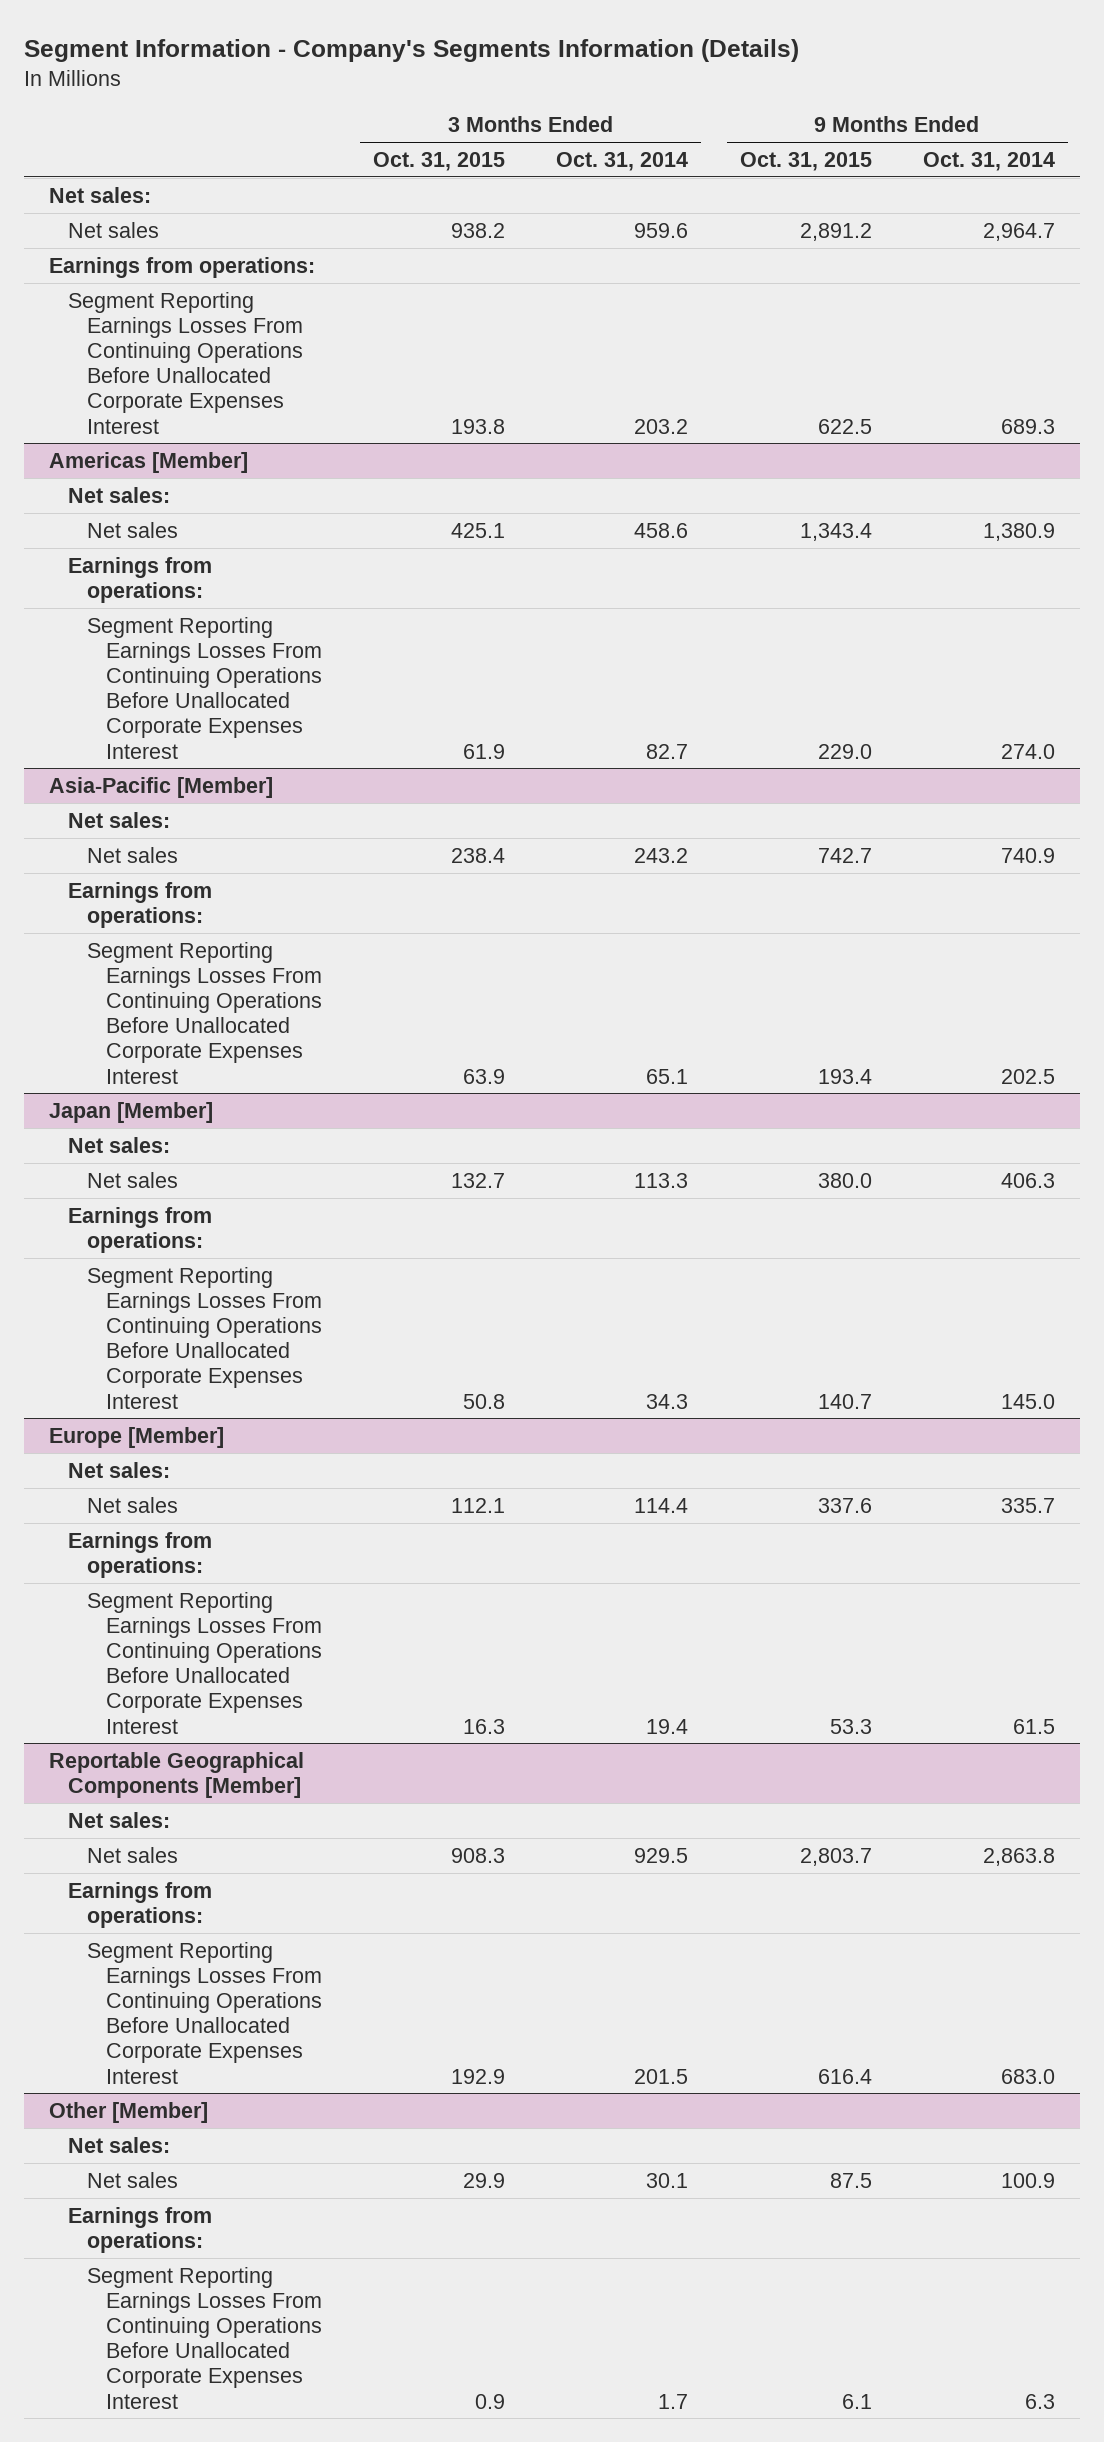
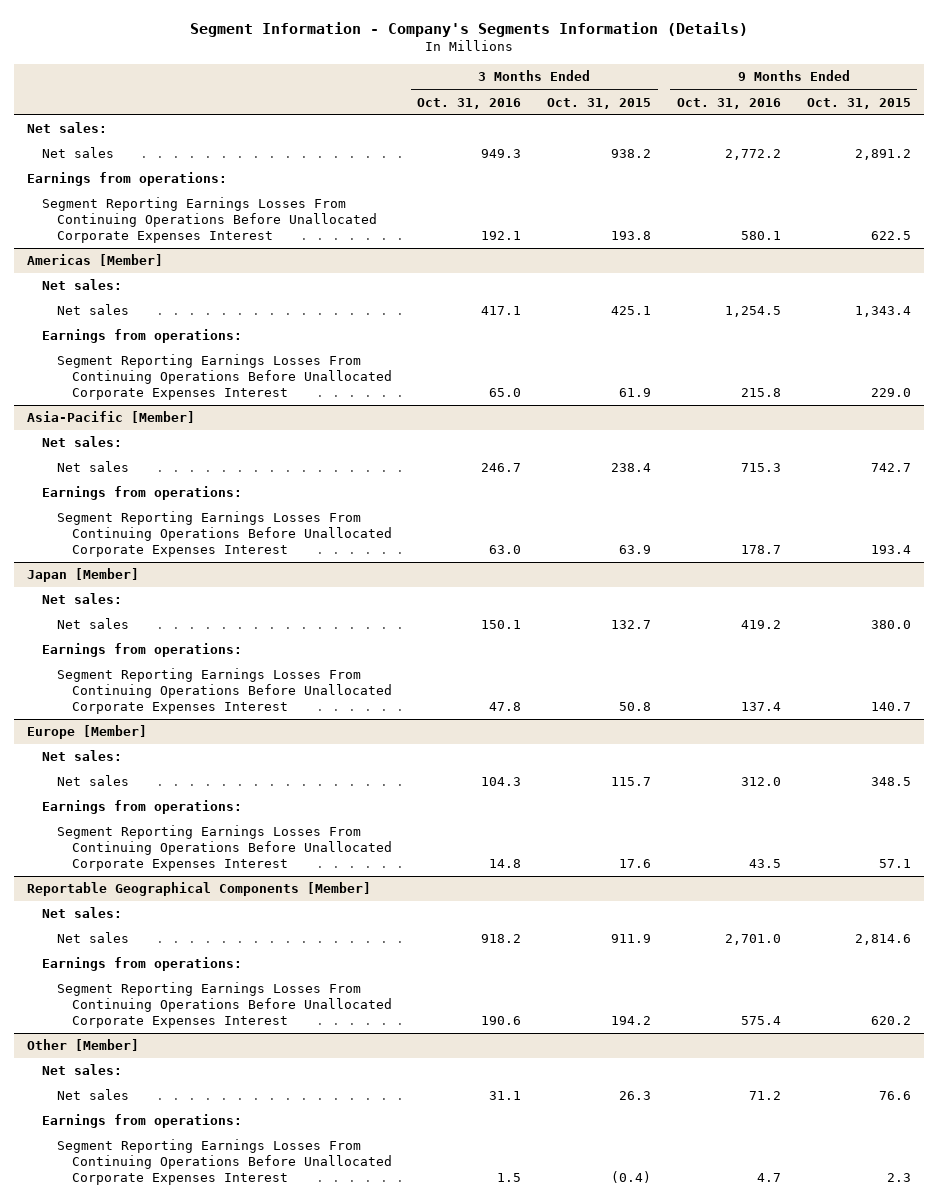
[556,151,689,171] Oct. 31, 2014 -> none
[922,151,1055,171] Oct. 31, 2014 -> none
none -> [417,97,522,109] Oct. 31, 2016
none -> [676,97,781,109] Oct. 31, 2016
[451,1497,506,1513] 112.1 -> [611,777,652,787] 115.7
[817,1497,872,1513] 337.6 -> [870,777,911,787] 348.5
[463,1718,506,1734] 16.3 -> [619,858,652,868] 17.6
[829,1718,872,1734] 53.3 -> [878,858,911,868] 57.1
[451,1847,506,1863] 908.3 -> [611,934,652,944] 911.9
[799,1847,872,1866] 2,803.7 -> [854,934,911,946] 2,814.6
[451,2068,506,2084] 192.9 -> [611,1015,652,1025] 194.2
[817,2068,872,2084] 616.4 -> [870,1015,911,1025] 620.2
[463,2172,506,2188] 29.9 -> [619,1091,652,1101] 26.3
[829,2172,872,2188] 87.5 -> [878,1091,911,1101] 76.6
[475,2393,506,2409] 0.9 -> [611,1170,652,1183] (0.4)
[841,2393,872,2409] 6.1 -> [886,1172,911,1182] 2.3

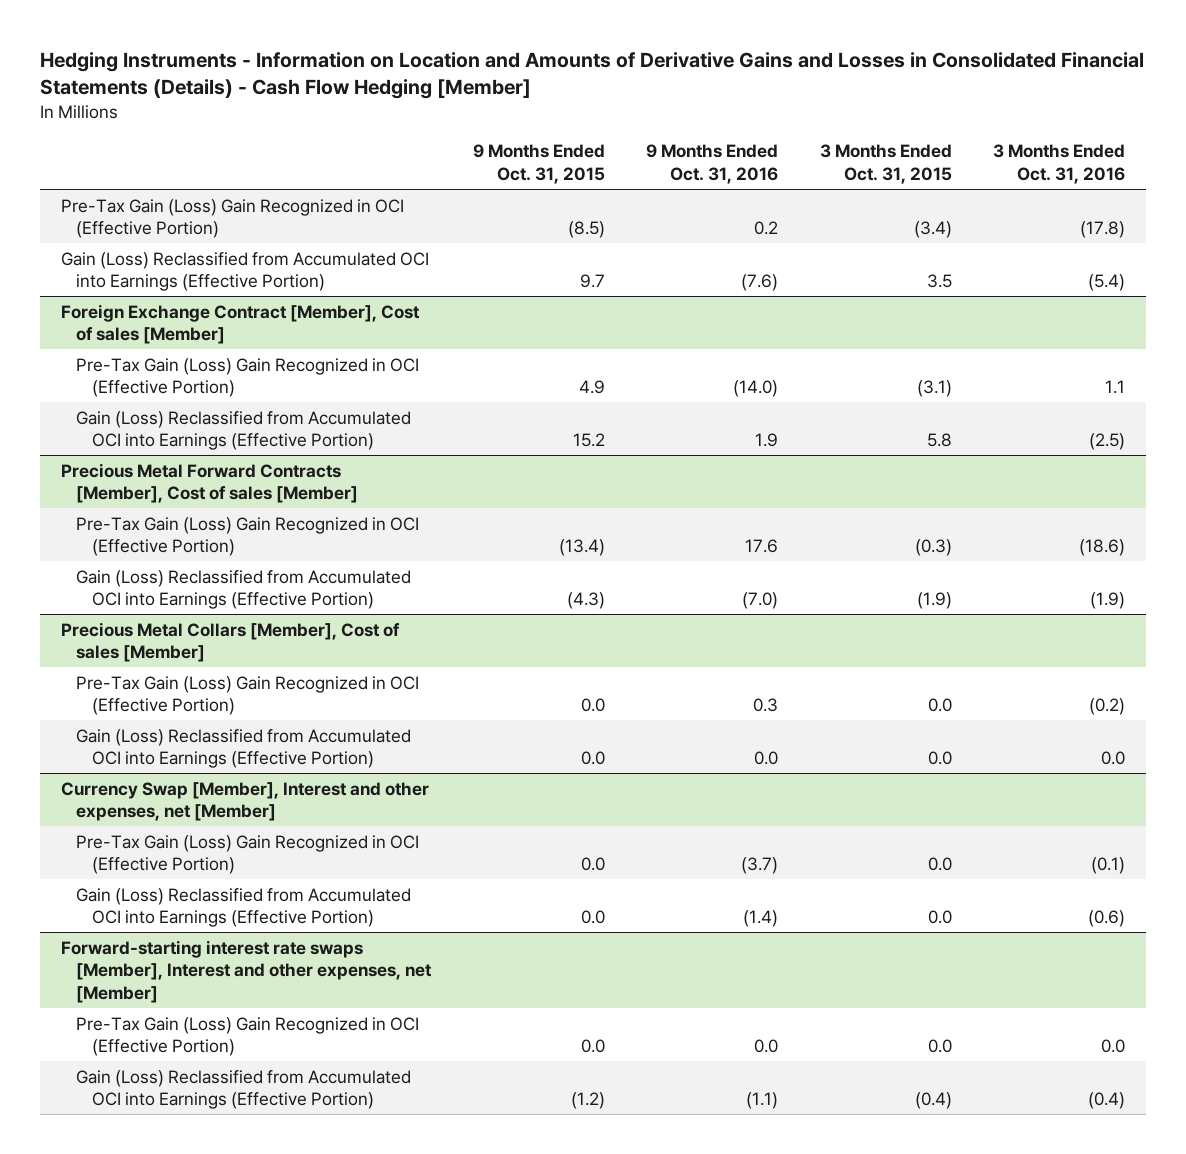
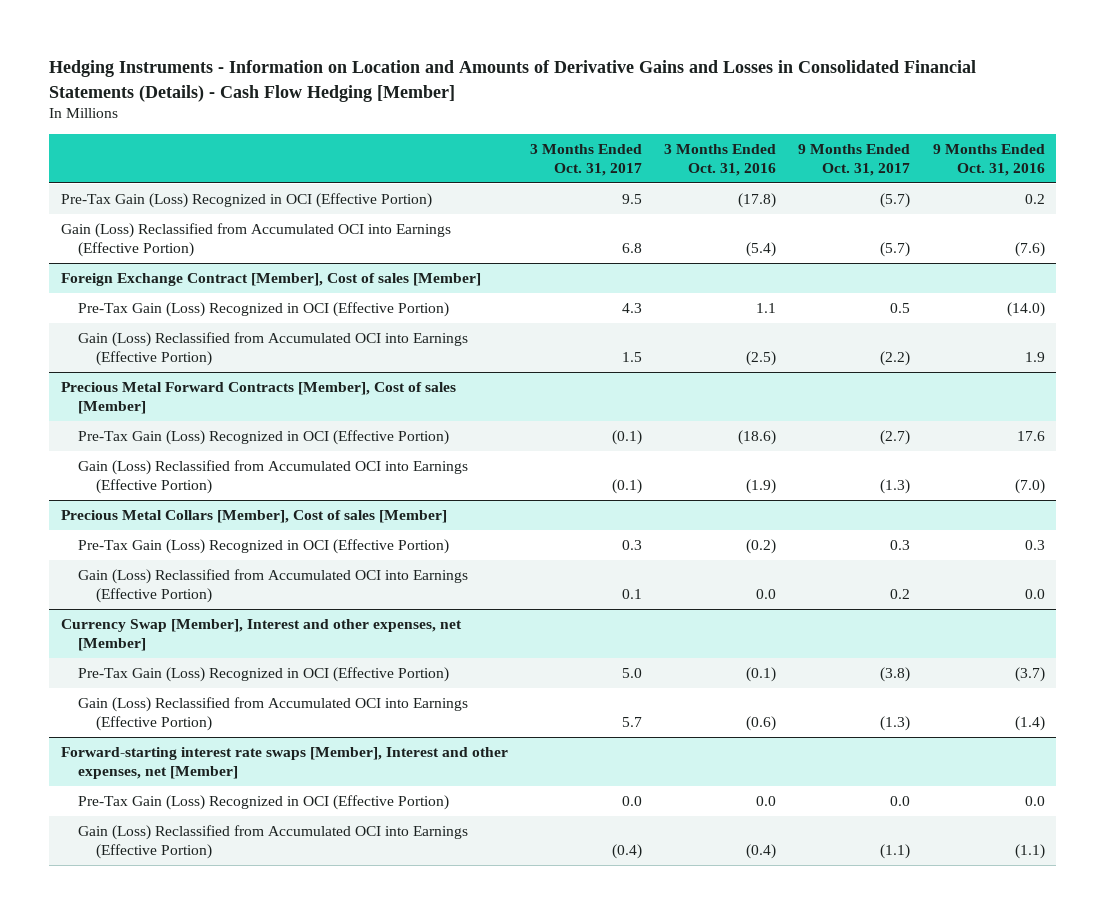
[472,144,605,184] 9 Months Ended Oct. 31, 2015 -> none
[819,144,952,184] 3 Months Ended Oct. 31, 2015 -> none
none -> [529,143,642,176] 3 Months Ended Oct. 31, 2017
none -> [798,143,911,176] 9 Months Ended Oct. 31, 2017
[60,198,404,239] Pre-Tax Gain (Loss) Gain Recognized in OCI (Effective Portion) -> [60,193,432,209] Pre-Tax Gain (Loss) Recognized in OCI (Effective Portion)
[76,357,420,398] Pre-Tax Gain (Loss) Gain Recognized in OCI (Effective Portion) -> [78,302,450,318] Pre-Tax Gain (Loss) Recognized in OCI (Effective Portion)
[76,516,420,557] Pre-Tax Gain (Loss) Gain Recognized in OCI (Effective Portion) -> [78,430,450,446] Pre-Tax Gain (Loss) Recognized in OCI (Effective Portion)
[76,675,420,716] Pre-Tax Gain (Loss) Gain Recognized in OCI (Effective Portion) -> [78,539,450,555] Pre-Tax Gain (Loss) Recognized in OCI (Effective Portion)
[76,834,420,875] Pre-Tax Gain (Loss) Gain Recognized in OCI (Effective Portion) -> [78,667,450,683] Pre-Tax Gain (Loss) Recognized in OCI (Effective Portion)
[76,1016,420,1057] Pre-Tax Gain (Loss) Gain Recognized in OCI (Effective Portion) -> [78,795,450,811] Pre-Tax Gain (Loss) Recognized in OCI (Effective Portion)

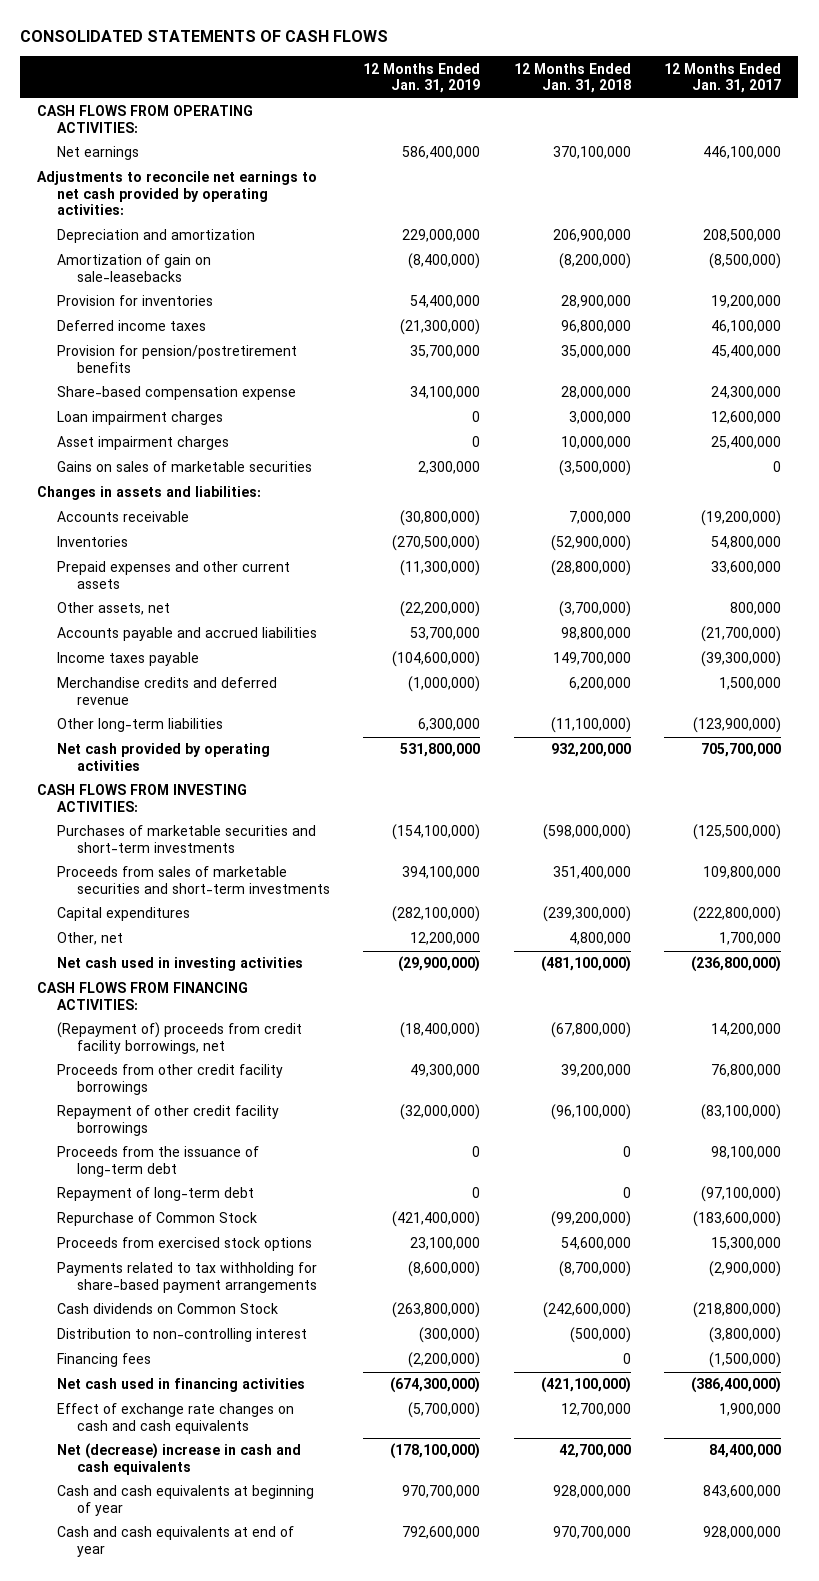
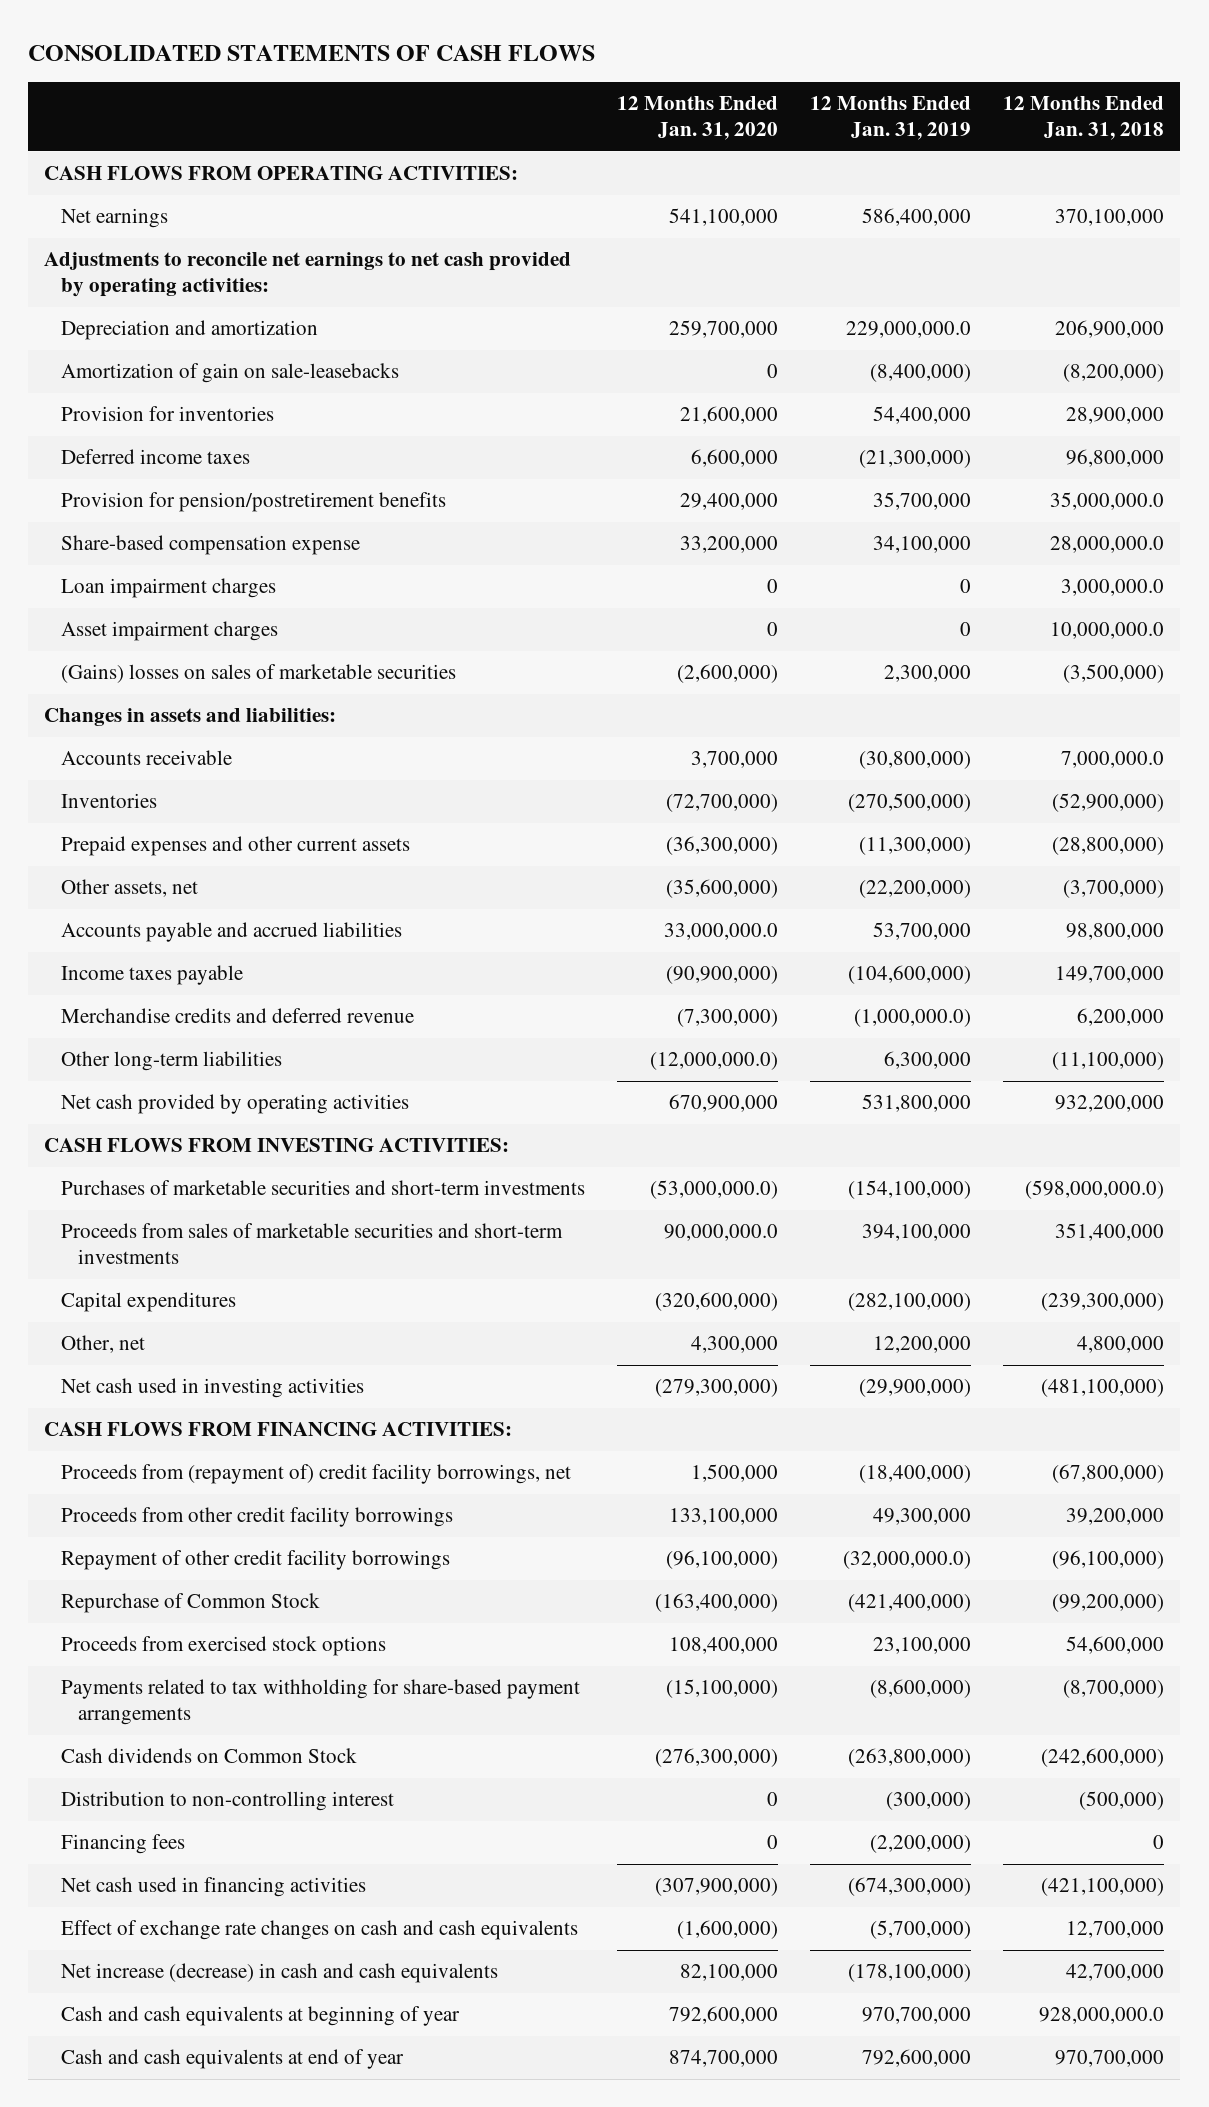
[664,62,782,94] 12 Months Ended Jan. 31, 2017 -> none
none -> [617,95,779,141] 12 Months Ended Jan. 31, 2020
[402,229,481,243] 229,000,000 -> [846,321,972,339] 229,000,000.0
[560,345,631,359] 35,000,000 -> [1050,492,1165,511] 35,000,000.0
[560,386,631,400] 28,000,000 -> [1050,536,1165,554] 28,000,000.0
[568,411,631,425] 3,000,000 -> [1061,579,1165,597] 3,000,000.0
[560,436,631,450] 10,000,000 -> [1050,622,1165,640] 10,000,000.0
[56,461,312,473] Gains on sales of marketable securities -> [61,664,457,684] (Gains) losses on sales of marketable securities
[568,511,631,525] 7,000,000 -> [1061,751,1165,769] 7,000,000.0
[408,676,481,693] (1,000,000) -> [854,1009,972,1028] (1,000,000.0)
[542,824,631,841] (598,000,000) -> [1025,1180,1165,1200] (598,000,000.0)
[56,1022,302,1054] (Repayment of) proceeds from credit facility borrowings, net -> [61,1464,572,1485] Proceeds from (repayment of) credit facility borrowings, net
[56,1146,259,1177] Proceeds from the issuance of long-term debt -> none
[56,1187,254,1202] Repayment of long-term debt -> none
[400,1104,481,1121] (32,000,000) -> [843,1551,972,1570] (32,000,000.0)
[56,1443,301,1475] Net (decrease) increase in cash and cash equivalents -> [61,1963,499,1984] Net increase (decrease) in cash and cash equivalents
[552,1485,631,1499] 928,000,000 -> [1039,2007,1165,2025] 928,000,000.0

